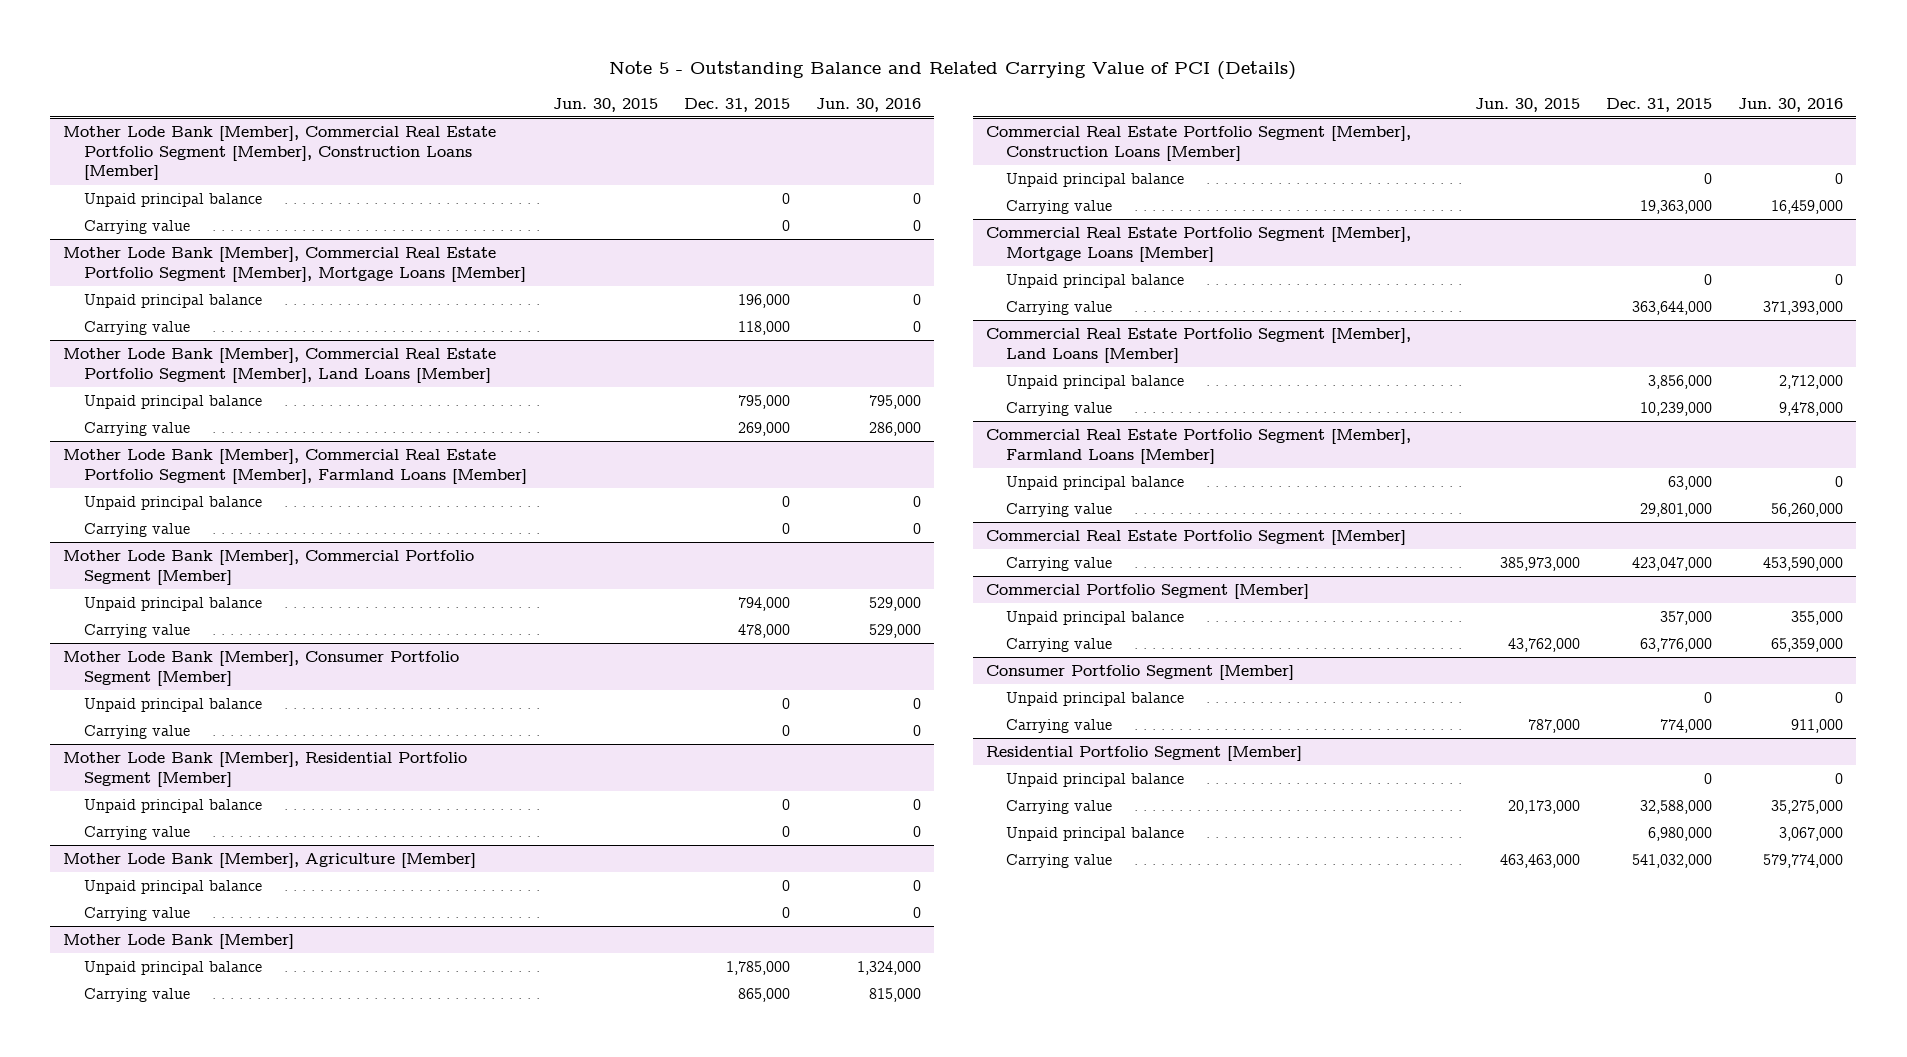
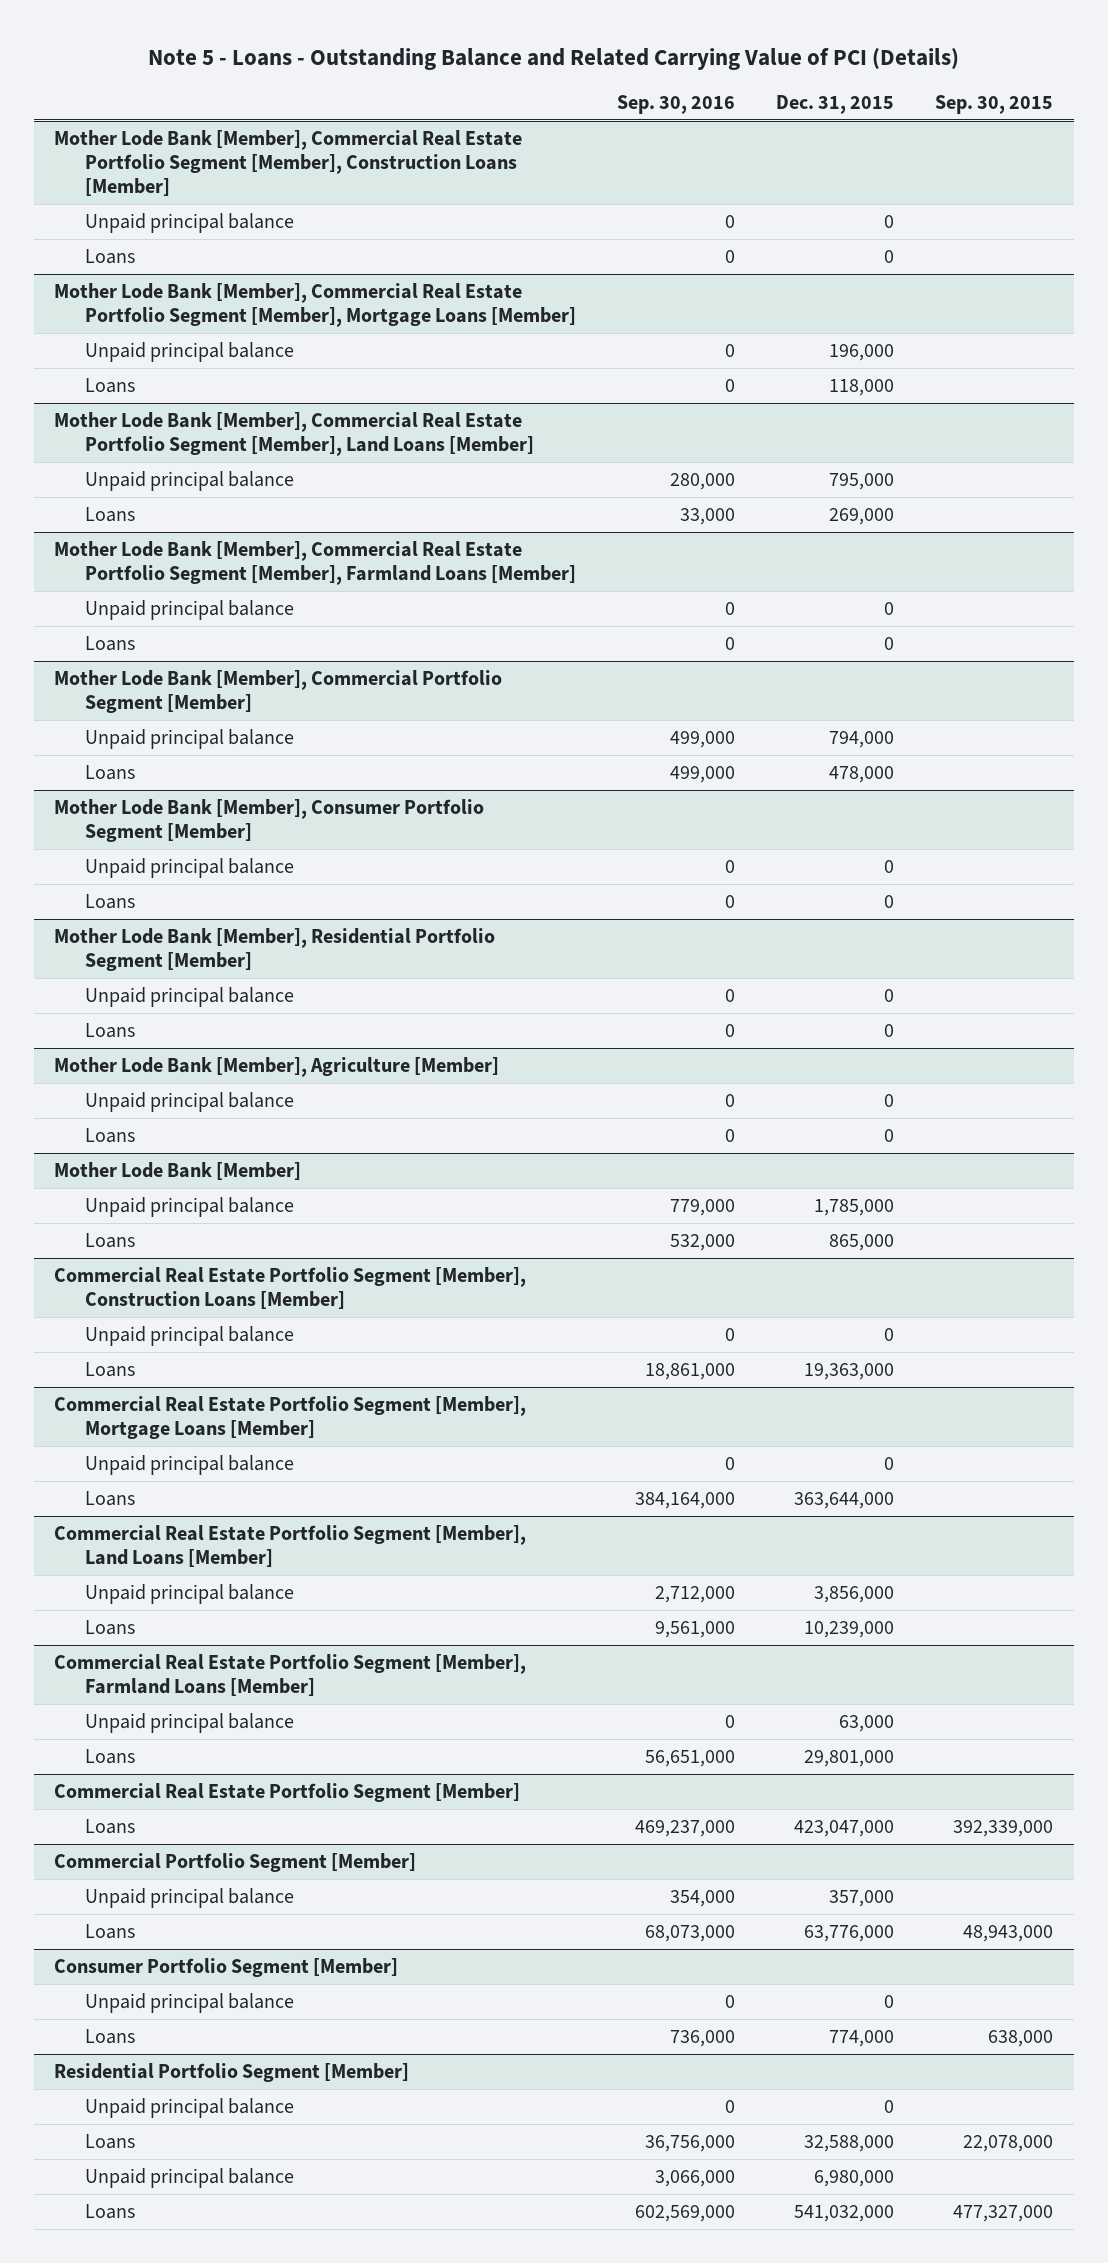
[609,61,1297,81] Note 5 - Outstanding Balance and Related Carrying Value of PCI (Details) -> [147,47,959,70] Note 5 - Loans - Outstanding Balance and Related Carrying Value of PCI (Details)
[552,97,658,112] Jun. 30, 2015 -> none
[816,97,922,112] Jun. 30, 2016 -> none
none -> [616,94,735,114] Sep. 30, 2016
none -> [935,94,1054,114] Sep. 30, 2015
[83,219,190,234] Carrying value -> [84,248,135,264] Loans
[83,320,190,335] Carrying value -> [84,377,135,393] Loans
[83,421,190,436] Carrying value -> [84,506,135,522] Loans
[83,522,190,537] Carrying value -> [84,635,135,651] Loans
[83,623,190,638] Carrying value -> [84,764,135,780] Loans
[83,724,190,739] Carrying value -> [84,893,135,909] Loans
[83,825,190,840] Carrying value -> [84,1022,135,1038] Loans
[83,906,190,921] Carrying value -> [84,1127,135,1143] Loans
[83,987,190,1002] Carrying value -> [84,1232,135,1248] Loans
[1006,199,1113,214] Carrying value -> [84,1361,135,1377] Loans
[1006,300,1113,315] Carrying value -> [84,1490,135,1506] Loans
[1006,401,1113,416] Carrying value -> [84,1619,135,1635] Loans
[1006,502,1113,517] Carrying value -> [84,1748,135,1764] Loans
[1006,556,1113,571] Carrying value -> [84,1818,135,1834] Loans
[1006,637,1113,652] Carrying value -> [84,1923,135,1939] Loans
[1006,718,1113,733] Carrying value -> [84,2028,135,2044] Loans
[1006,799,1113,814] Carrying value -> [84,2133,135,2149] Loans
[1006,853,1113,868] Carrying value -> [84,2203,135,2219] Loans

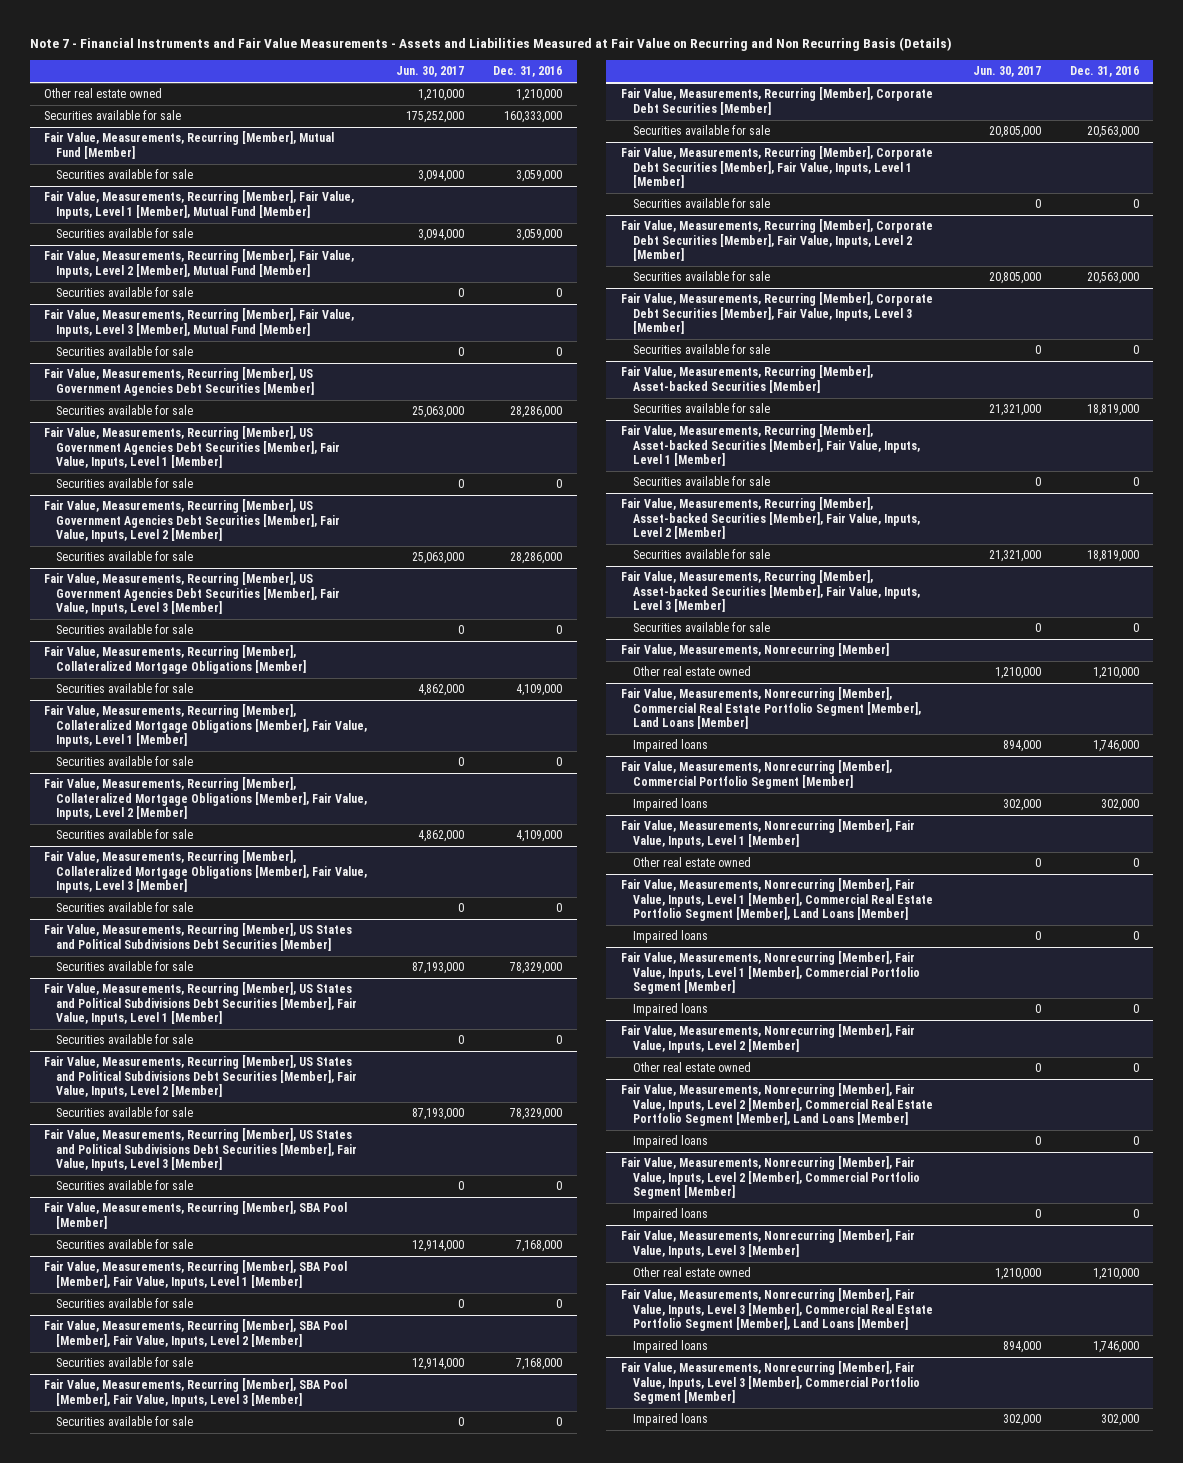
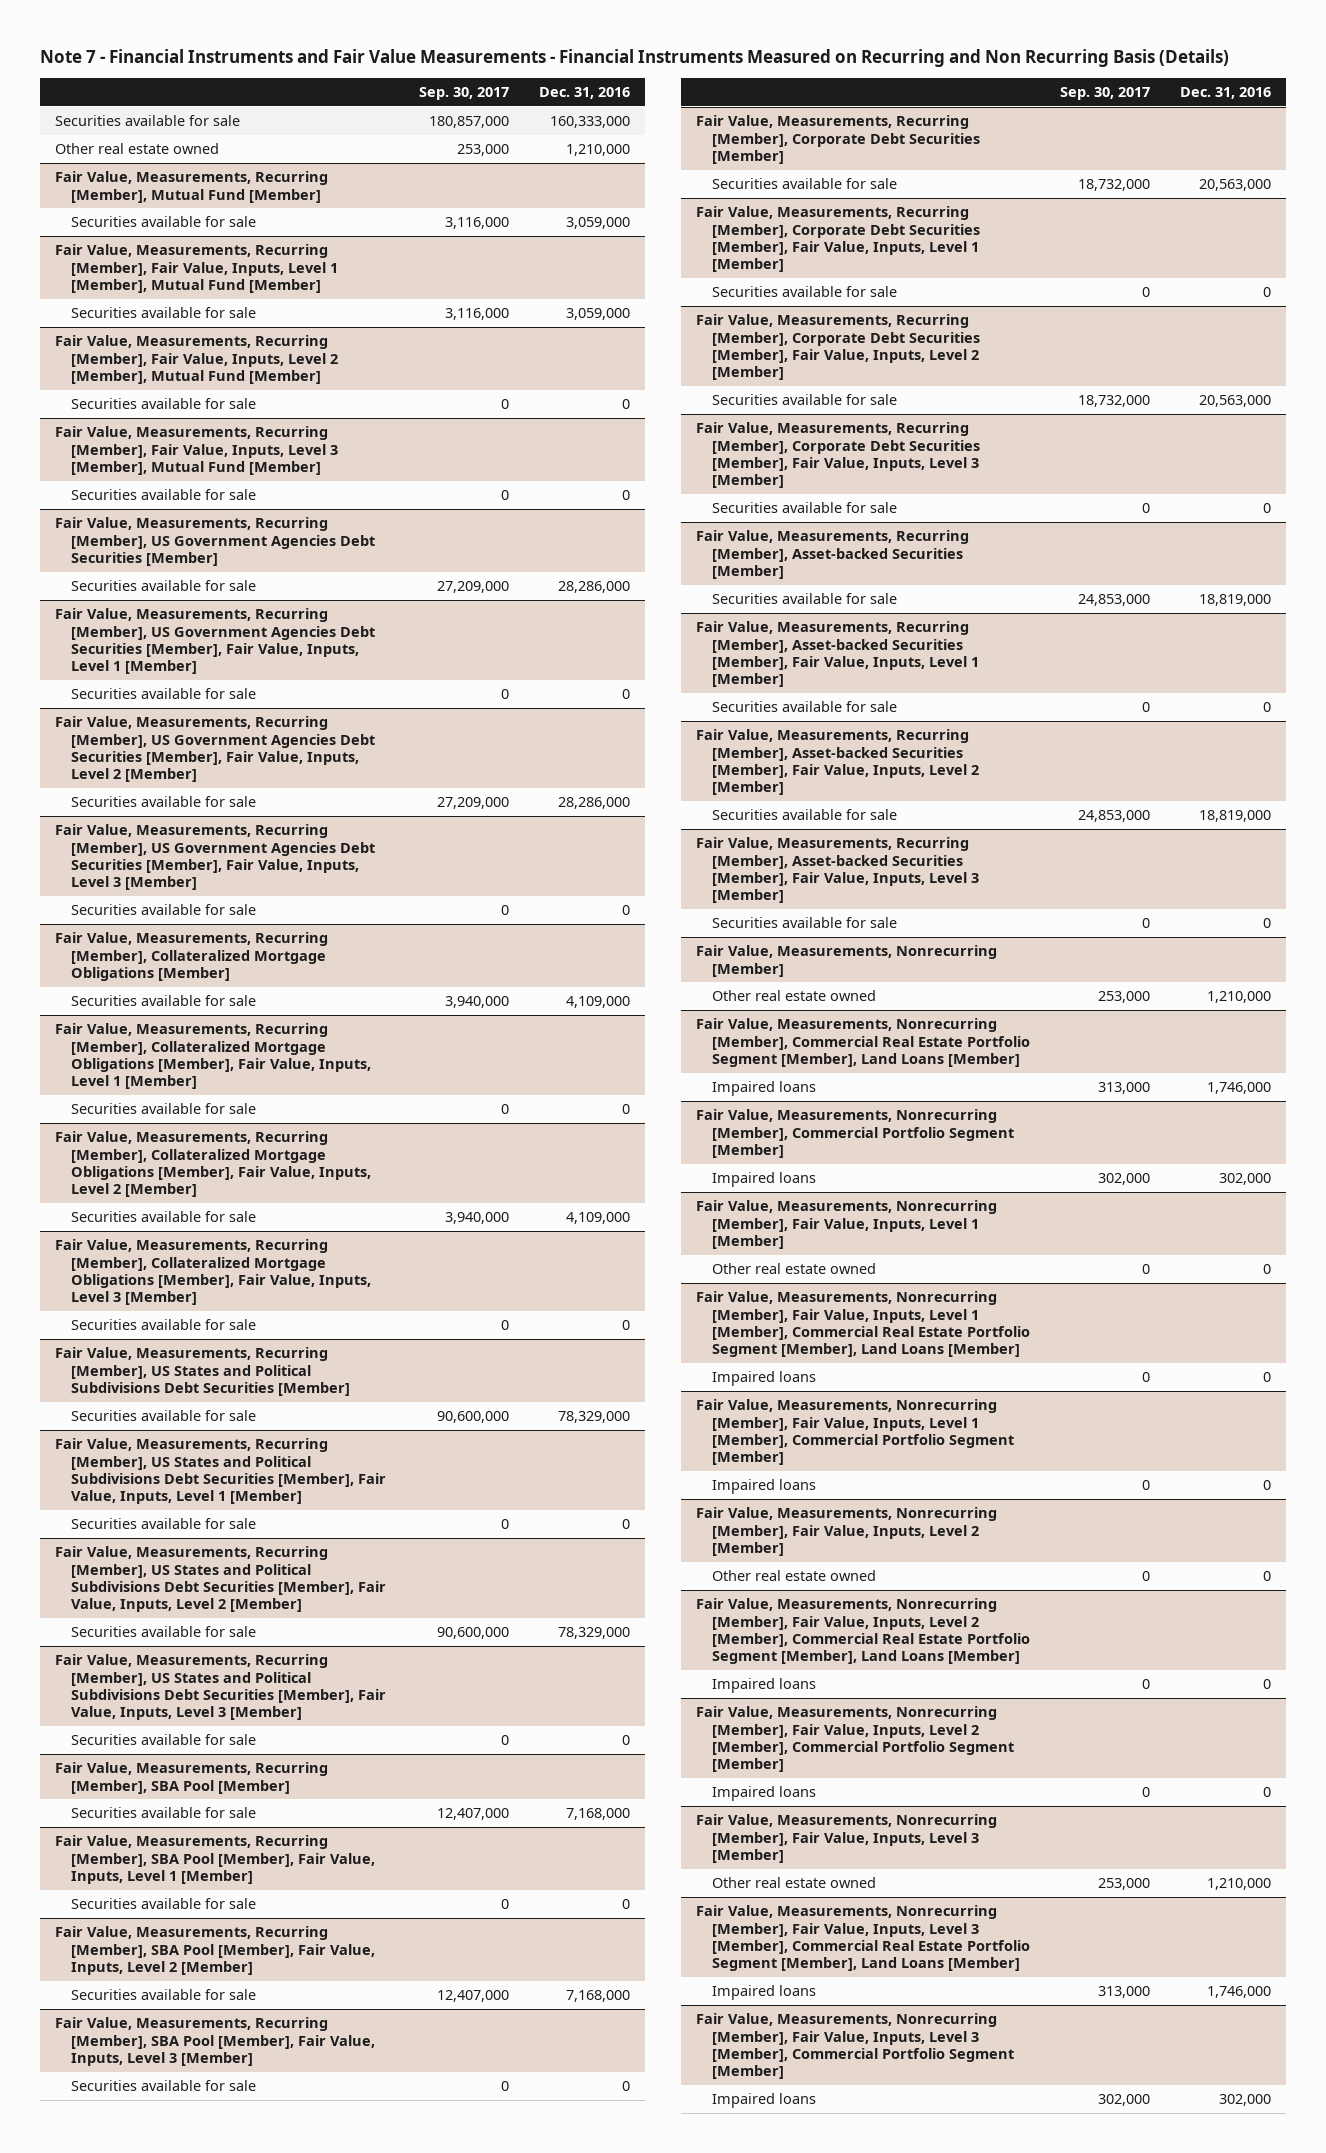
[29,37,952,52] Note 7 - Financial Instruments and Fair Value Measurements - Assets and Liabilities Measured at Fair Value on Recurring and Non Recurring Basis (Details) -> [40,48,1230,67] Note 7 - Financial Instruments and Fair Value Measurements - Financial Instruments Measured on Recurring and Non Recurring Basis (Details)
[396,66,465,78] Jun. 30, 2017 -> none
none -> [418,86,509,100] Sep. 30, 2017
[44,88,163,99] Other real estate owned -> [54,143,219,155] Other real estate owned

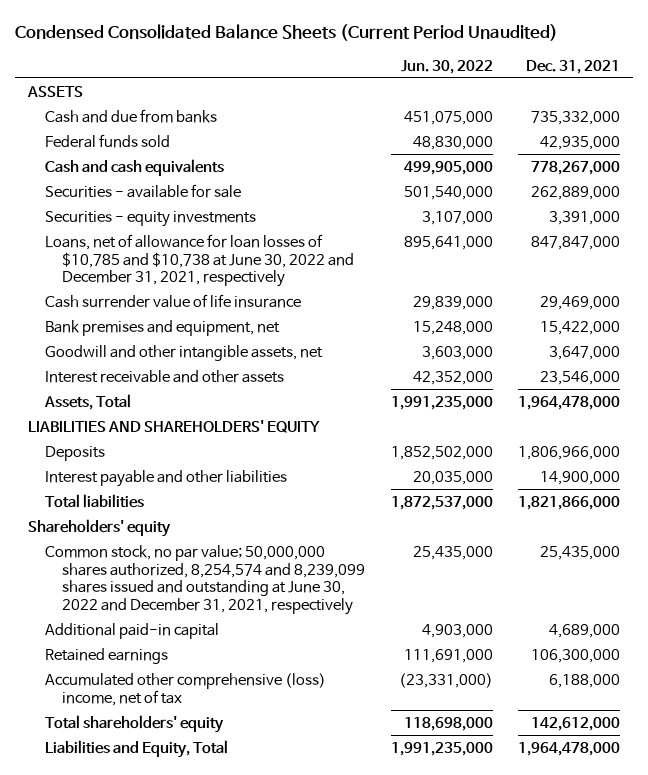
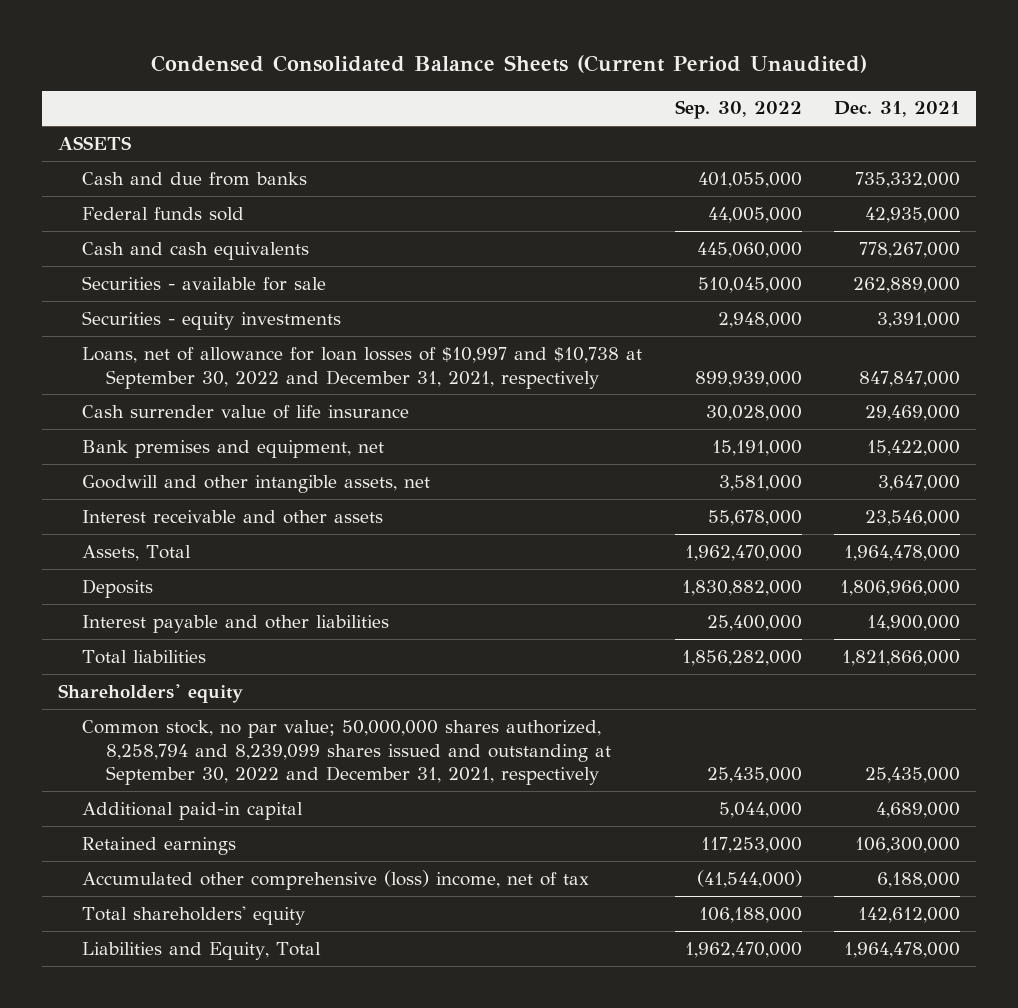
[400,59,493,74] Jun. 30, 2022 -> none
none -> [674,100,802,120] Sep. 30, 2022
[45,233,355,288] Loans, net of allowance for loan losses of $10,785 and $10,738 at June 30, 2022 and December 31, 2021, respectively -> [82,346,643,389] Loans, net of allowance for loan losses of $10,997 and $10,738 at September 30, 2022 and December 31, 2021, respectively
[27,419,320,433] LIABILITIES AND SHAREHOLDERS' EQUITY -> none
[45,544,366,615] Common stock, no par value; 50,000,000 shares authorized, 8,254,574 and 8,239,099 shares issued and outstanding at June 30, 2022 and December 31, 2021, respectively -> [82,719,612,786] Common stock, no par value; 50,000,000 shares authorized, 8,258,794 and 8,239,099 shares issued and outstanding at September 30, 2022 and December 31, 2021, respectively

